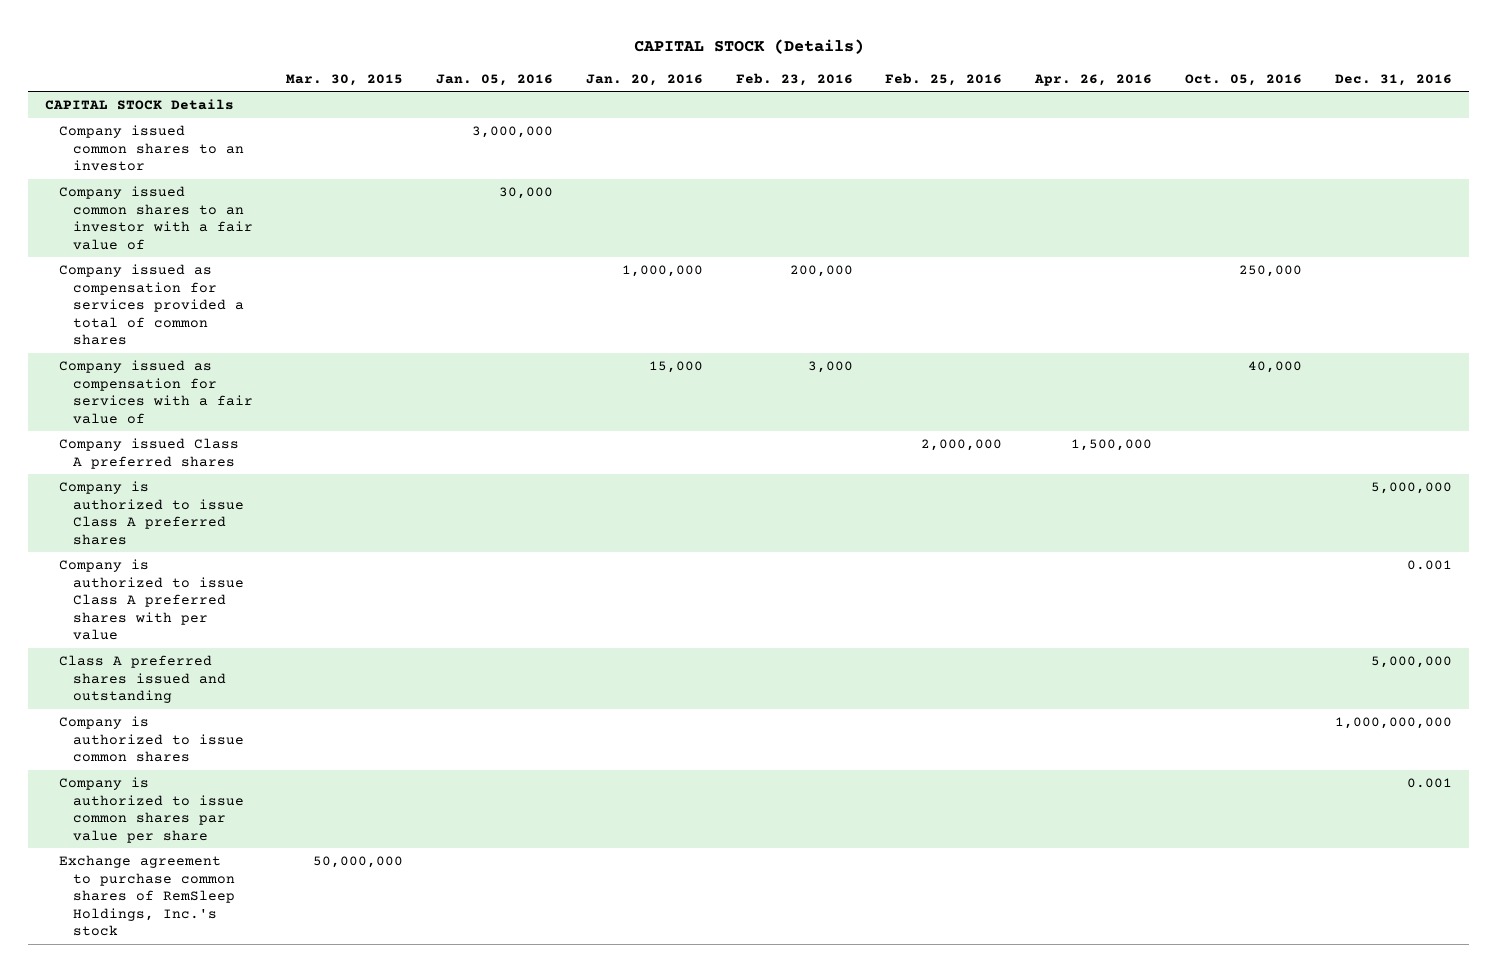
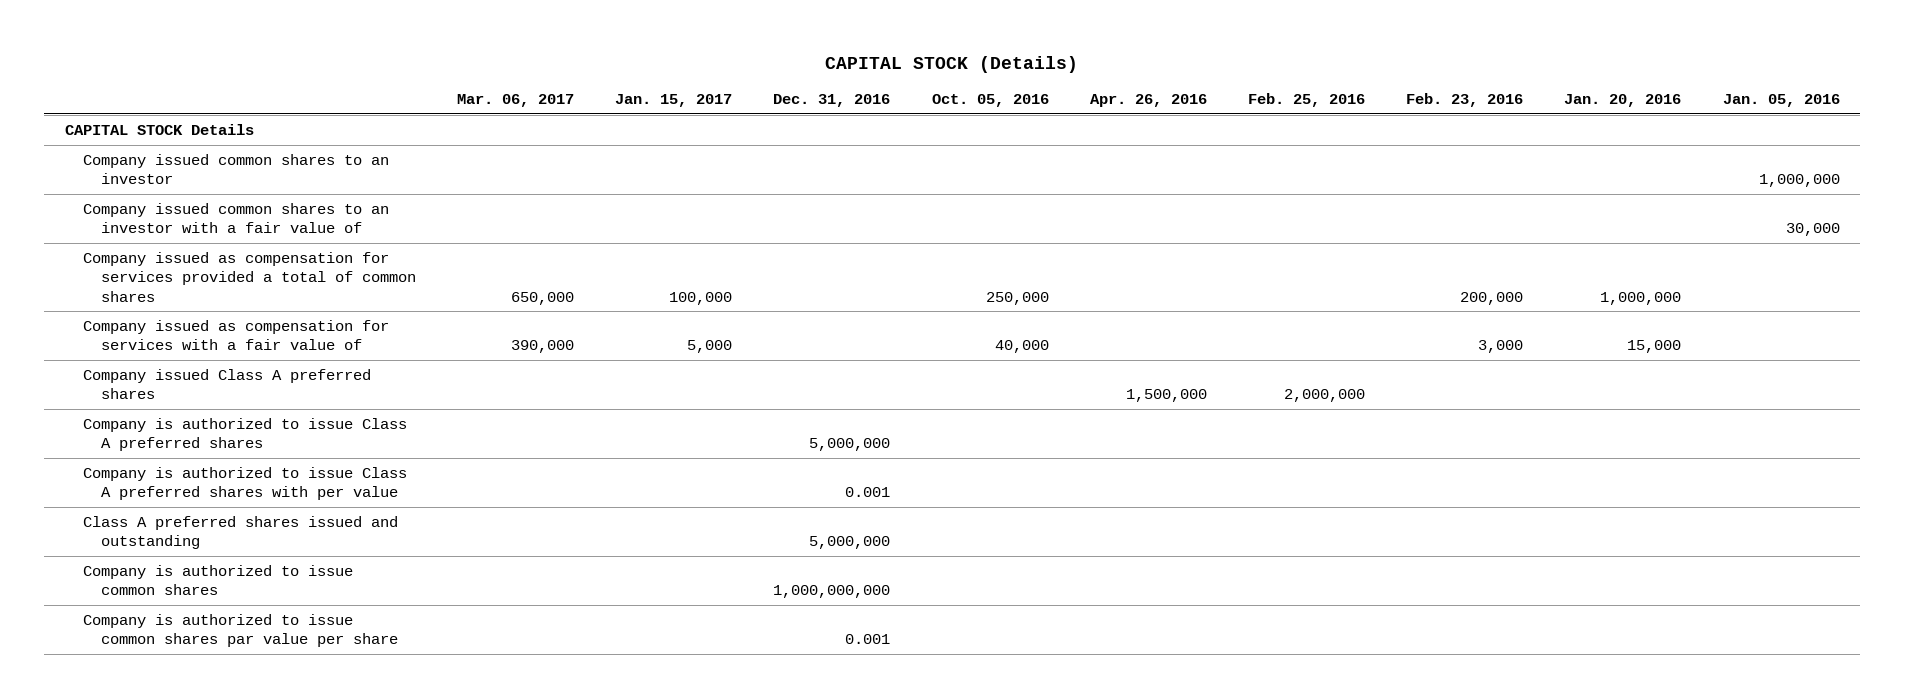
[285,73,403,86] Mar. 30, 2015 -> none
none -> [456,94,574,108] Mar. 06, 2017
none -> [615,94,733,108] Jan. 15, 2017
[471,126,553,139] 3,000,000 -> [1758,174,1840,188] 1,000,000
[58,855,235,937] Exchange agreement to purchase common shares of RemSleep Holdings, Inc.'s stock -> none

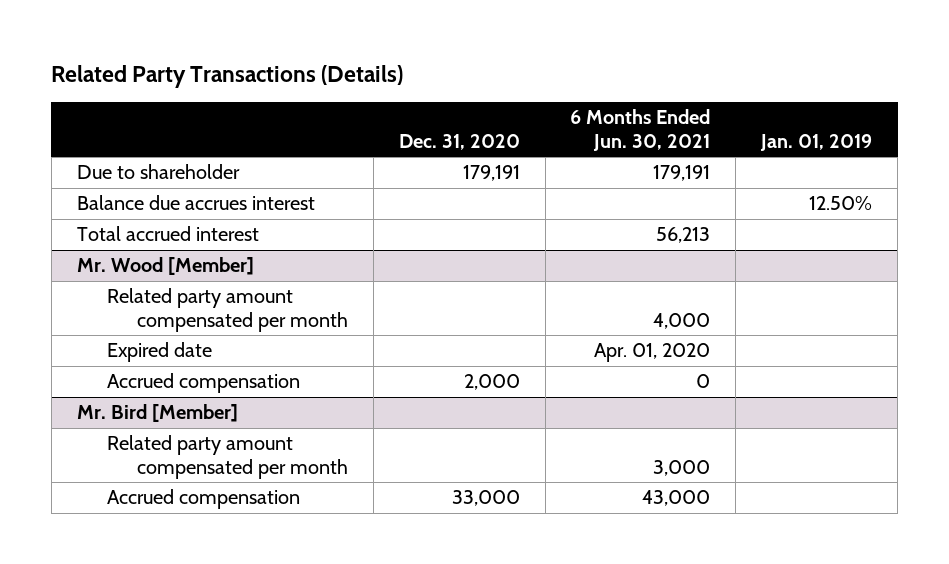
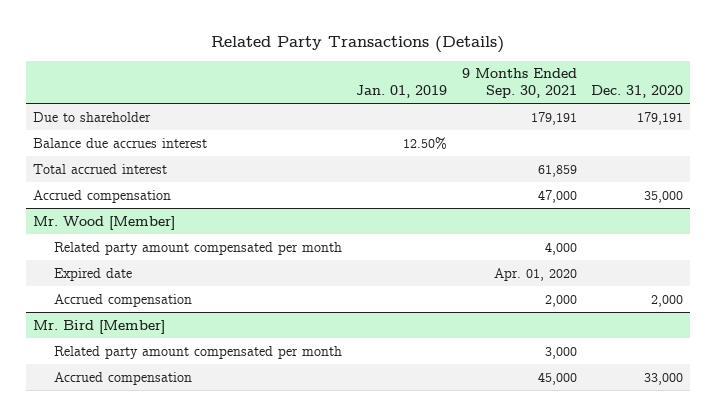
[570,109,711,151] 6 Months Ended Jun. 30, 2021 -> none
none -> [461,68,577,99] 9 Months Ended Sep. 30, 2021
none -> [33,189,172,203] Accrued compensation

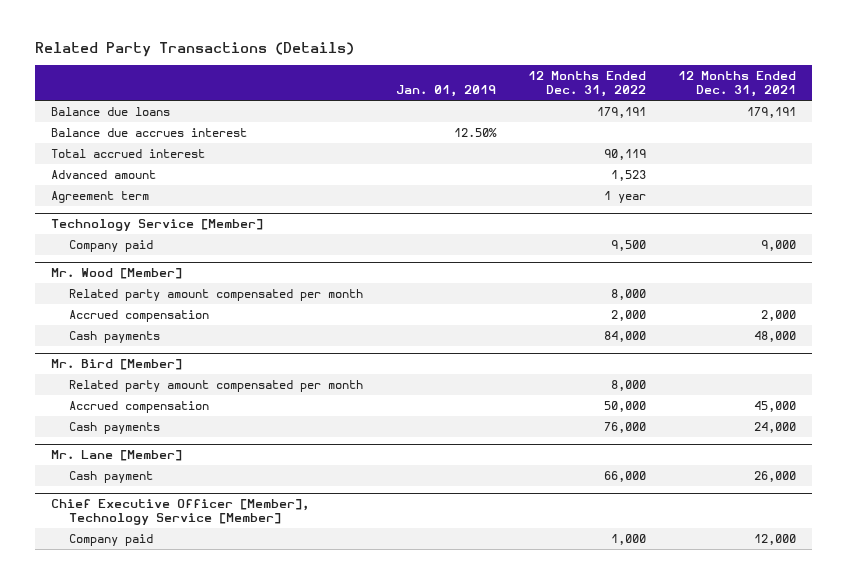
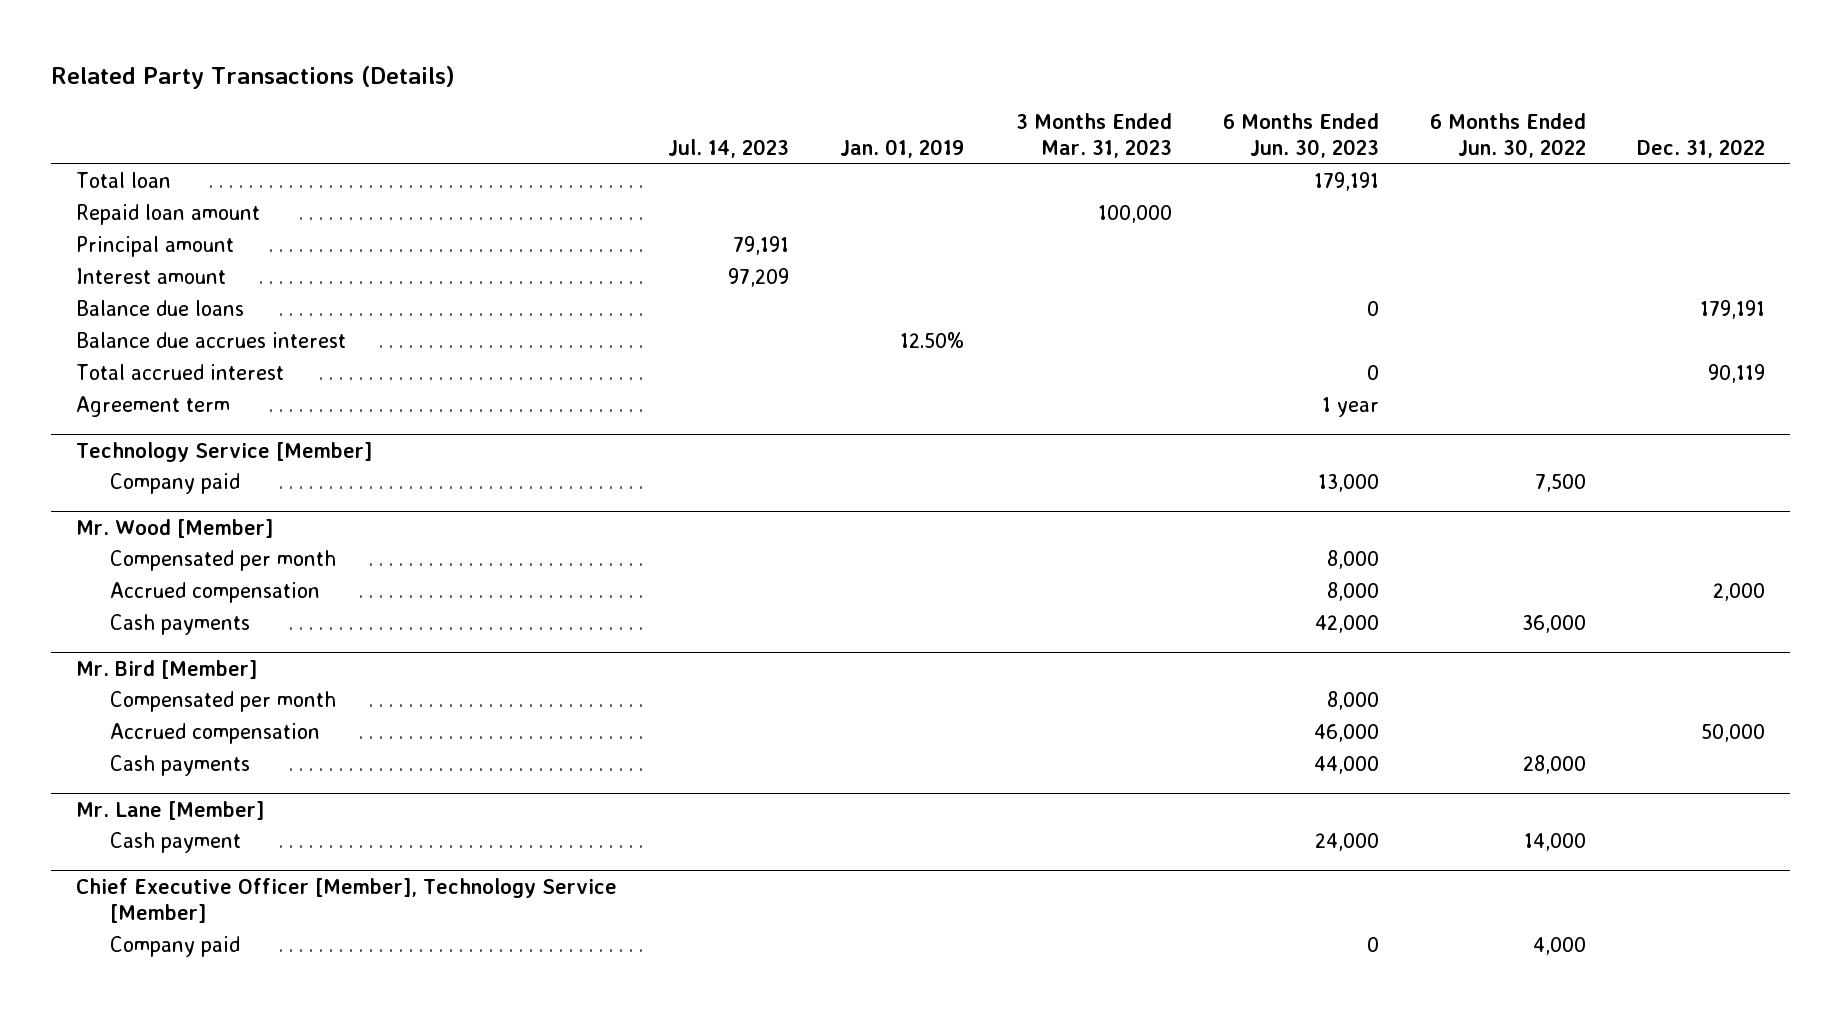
[527,71,646,98] 12 Months Ended Dec. 31, 2022 -> none
[678,71,797,98] 12 Months Ended Dec. 31, 2021 -> none
none -> [668,138,790,158] Jul. 14, 2023
none -> [1015,112,1172,158] 3 Months Ended Mar. 31, 2023
none -> [1222,112,1379,158] 6 Months Ended Jun. 30, 2023
none -> [1429,112,1586,158] 6 Months Ended Jun. 30, 2022
none -> [1636,138,1765,158] Dec. 31, 2022
none -> [76,172,172,189] Total loan
none -> [76,204,261,226] Repaid loan amount
none -> [76,236,235,258] Principal amount
none -> [76,268,227,285] Interest amount
[50,169,156,179] Advanced amount -> none
[69,288,364,301] Related party amount compensated per month -> [109,550,336,572] Compensated per month
[69,379,364,392] Related party amount compensated per month -> [109,691,336,713] Compensated per month

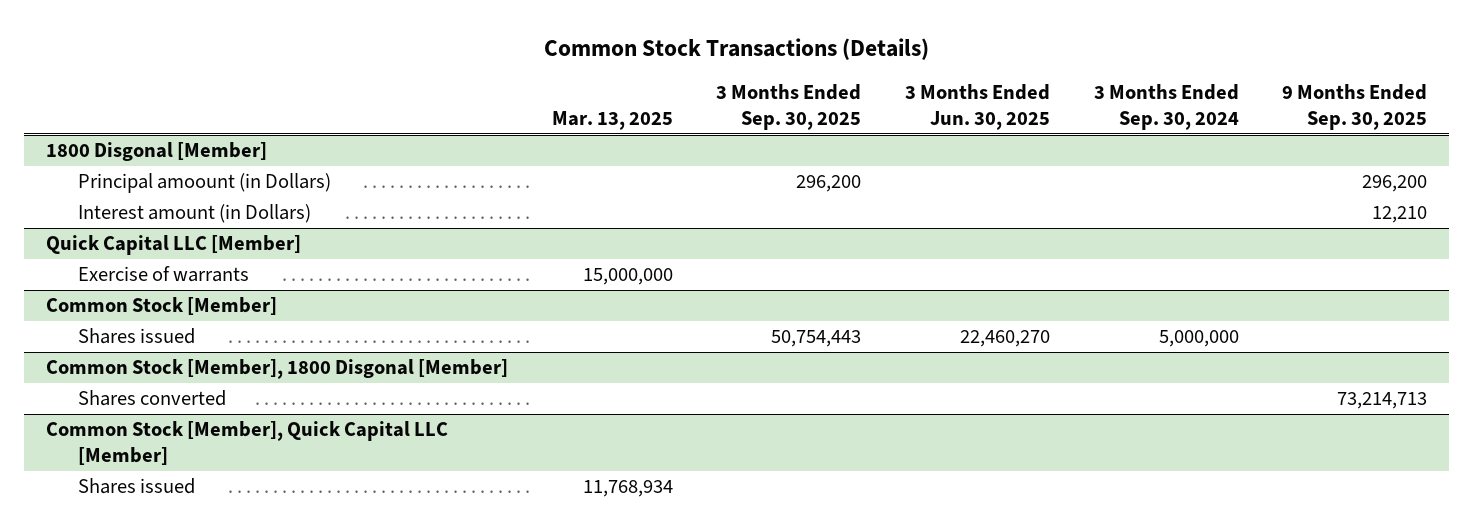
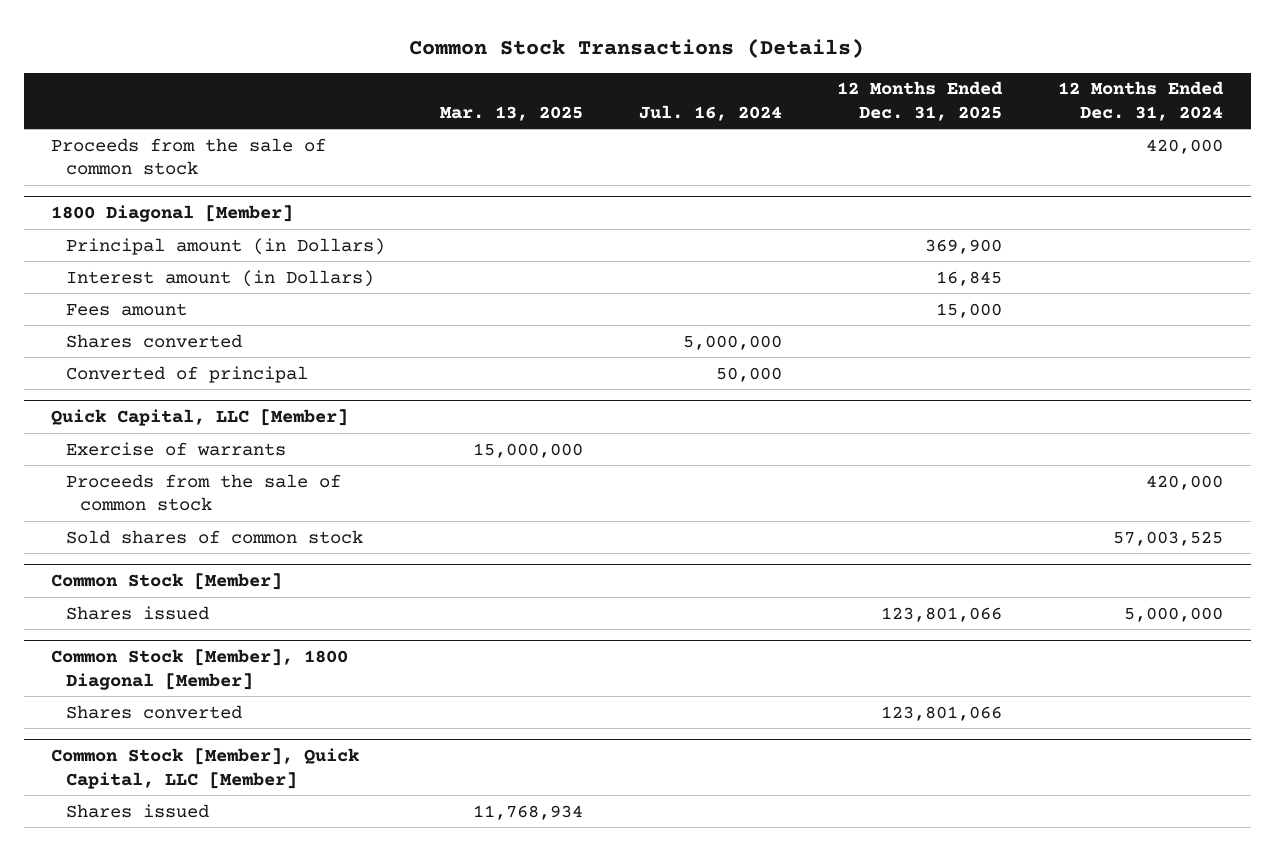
[716,83,862,131] 3 Months Ended Sep. 30, 2025 -> none
[905,83,1051,131] 3 Months Ended Jun. 30, 2025 -> none
[1093,83,1239,131] 3 Months Ended Sep. 30, 2024 -> none
[1282,83,1428,131] 9 Months Ended Sep. 30, 2025 -> none
none -> [638,104,782,121] Jul. 16, 2024
none -> [837,81,1004,121] 12 Months Ended Dec. 31, 2025
none -> [1058,81,1225,121] 12 Months Ended Dec. 31, 2024
none -> [51,137,327,176] Proceeds from the sale of common stock
[46,142,268,162] 1800 Disgonal [Member] -> [51,205,294,223] 1800 Diagonal [Member]
[78,173,332,194] Principal amoount (in Dollars) -> [65,237,385,255] Principal amount (in Dollars)
none -> [65,302,187,316] Fees amount
none -> [65,333,242,348] Shares converted
none -> [65,365,308,383] Converted of principal
[46,235,302,256] Quick Capital LLC [Member] -> [51,409,349,427] Quick Capital, LLC [Member]
none -> [65,473,341,512] Proceeds from the sale of common stock
none -> [65,529,363,544] Sold shares of common stock
[46,359,509,380] Common Stock [Member], 1800 Disgonal [Member] -> [51,649,349,690] Common Stock [Member], 1800 Diagonal [Member]
[46,421,449,466] Common Stock [Member], Quick Capital LLC [Member] -> [51,748,360,789] Common Stock [Member], Quick Capital, LLC [Member]

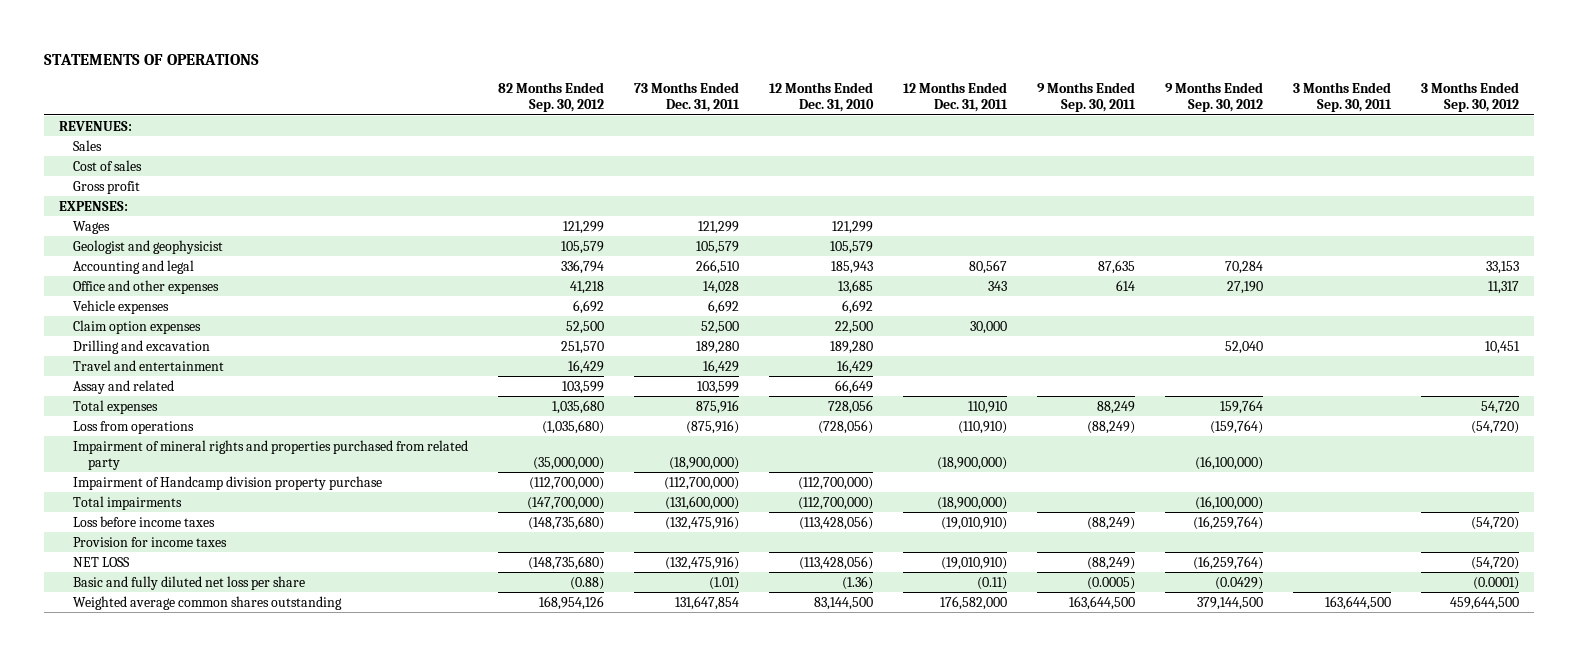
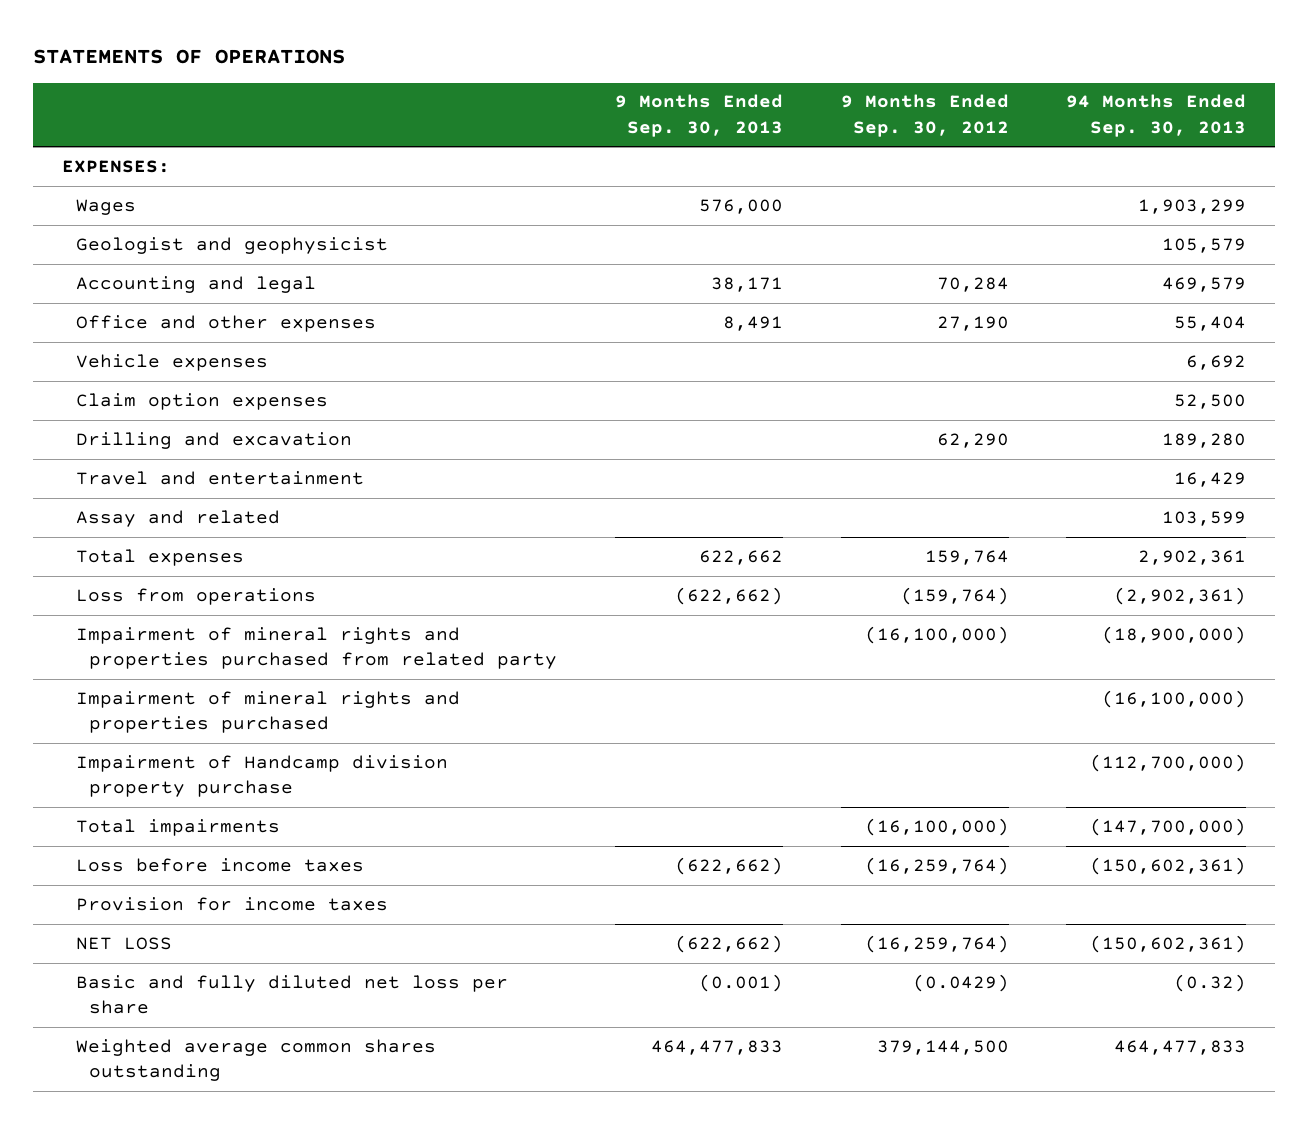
[498,81,605,113] 82 Months Ended Sep. 30, 2012 -> none
[634,81,741,113] 73 Months Ended Dec. 31, 2011 -> none
[768,81,874,113] 12 Months Ended Dec. 31, 2010 -> none
[902,81,1008,113] 12 Months Ended Dec. 31, 2011 -> none
[1036,81,1136,113] 9 Months Ended Sep. 30, 2011 -> none
[1292,81,1392,113] 3 Months Ended Sep. 30, 2011 -> none
[1420,81,1519,113] 3 Months Ended Sep. 30, 2012 -> none
none -> [614,94,783,137] 9 Months Ended Sep. 30, 2013
none -> [1066,94,1247,137] 94 Months Ended Sep. 30, 2013
[58,120,132,131] REVENUES: -> none
[73,139,103,151] Sales -> none
[73,159,143,171] Cost of sales -> none
[73,180,141,194] Gross profit -> none
[1224,340,1263,354] 52,040 -> [936,432,1009,448] 62,290
none -> [75,690,460,734] Impairment of mineral rights and properties purchased

